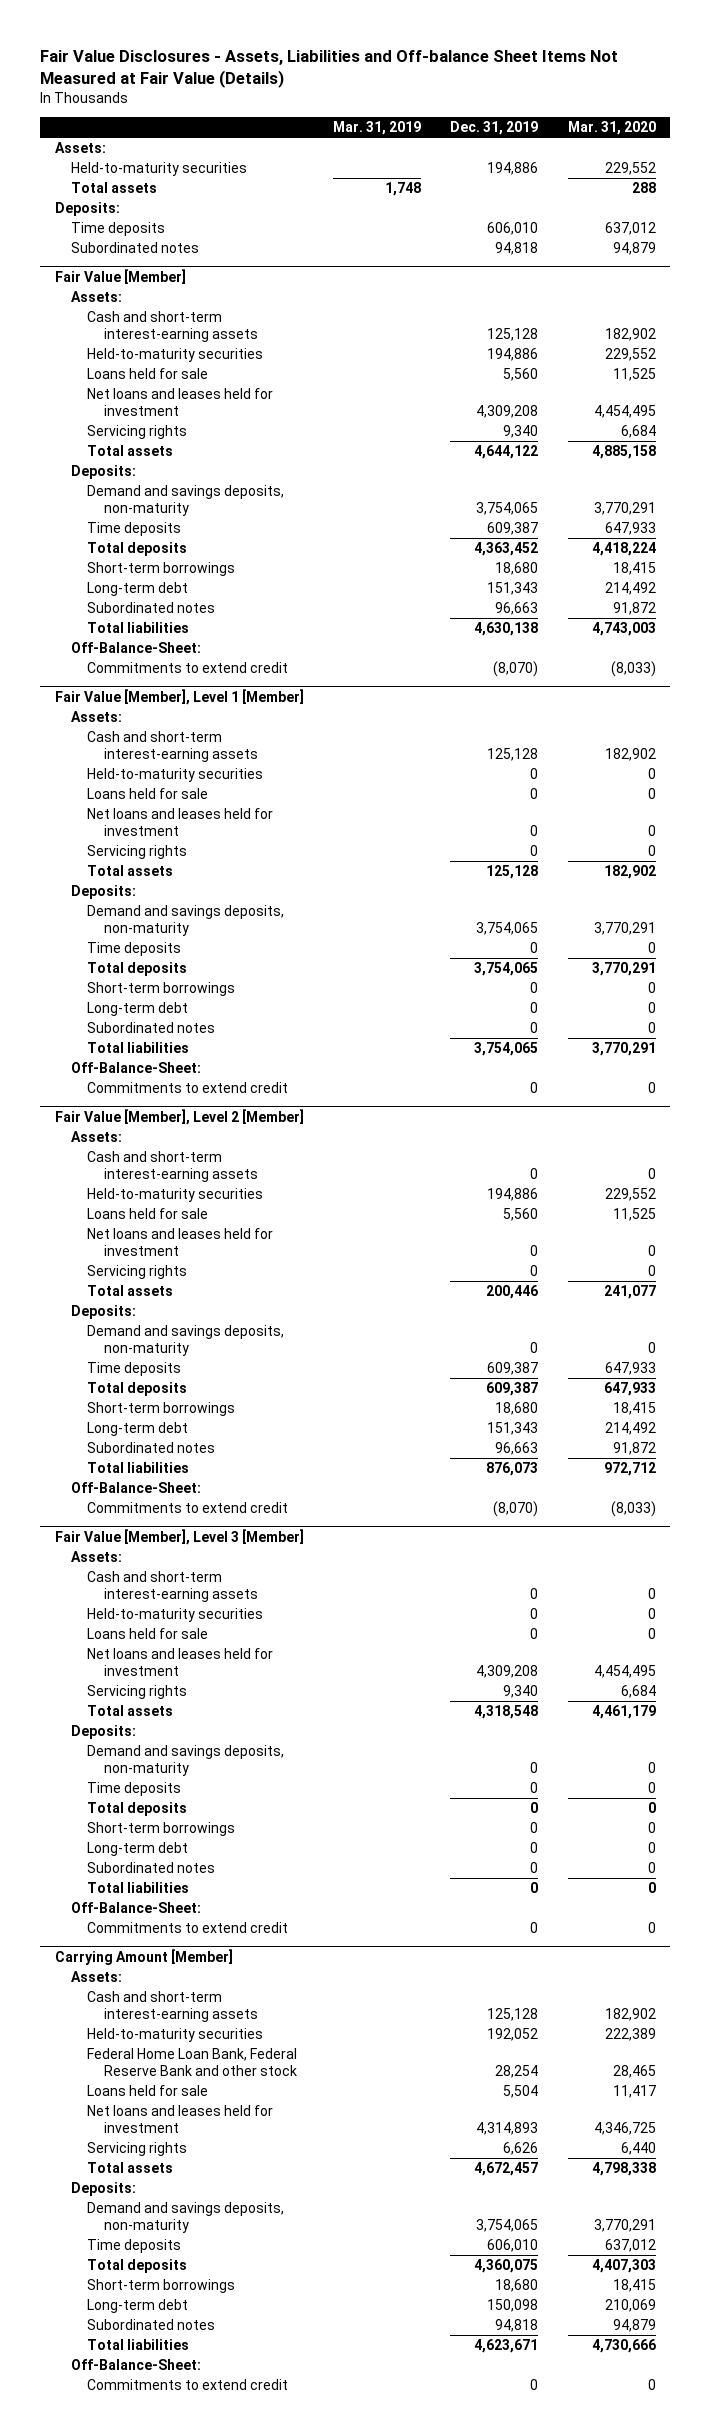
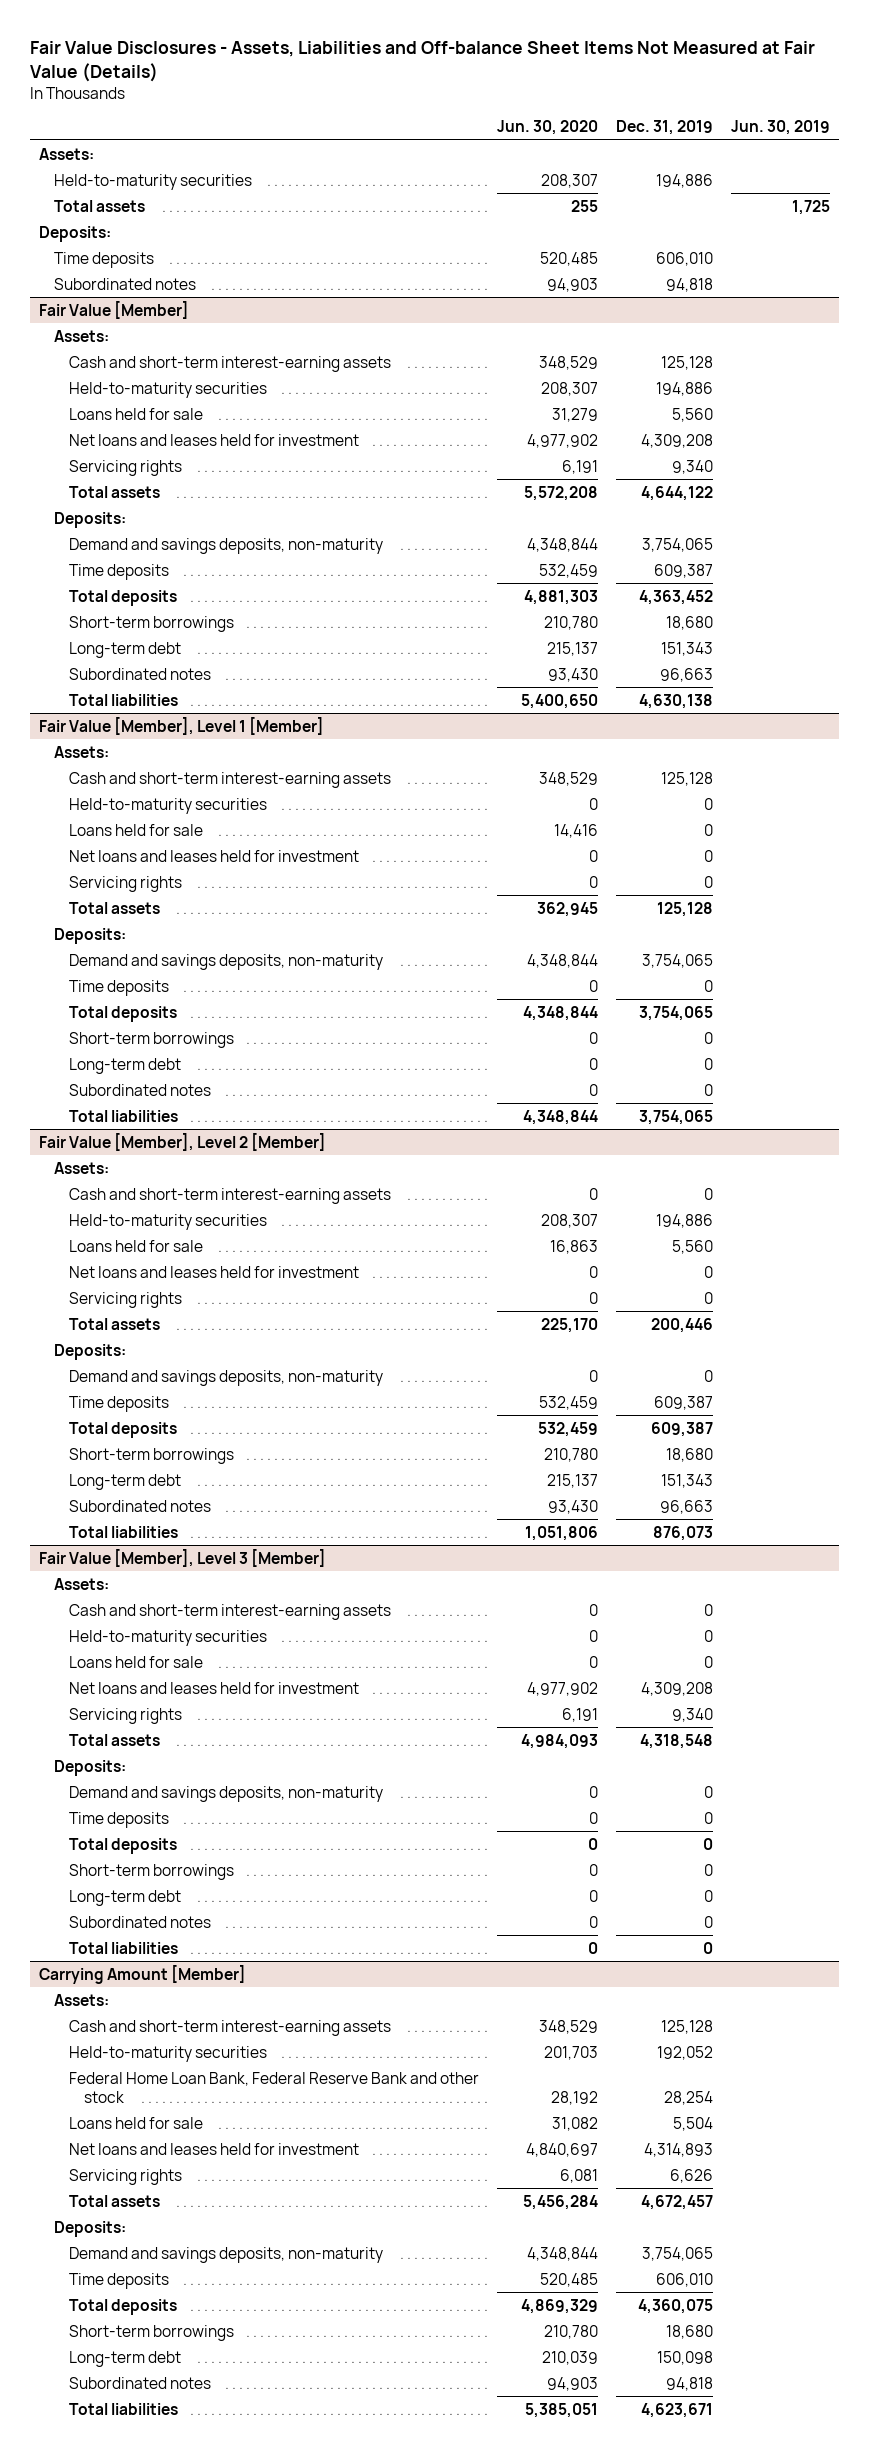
[332,121,421,136] Mar. 31, 2019 -> none
[567,121,656,136] Mar. 31, 2020 -> none
none -> [497,120,599,136] Jun. 30, 2020
none -> [730,120,830,136] Jun. 30, 2019
[70,642,201,654] Off-Balance-Sheet: -> none
[87,662,289,674] Commitments to extend credit -> none
[70,1062,201,1074] Off-Balance-Sheet: -> none
[87,1082,289,1094] Commitments to extend credit -> none
[70,1482,201,1494] Off-Balance-Sheet: -> none
[87,1502,289,1514] Commitments to extend credit -> none
[70,1902,201,1914] Off-Balance-Sheet: -> none
[87,1922,289,1934] Commitments to extend credit -> none
[70,2359,201,2371] Off-Balance-Sheet: -> none
[87,2379,289,2391] Commitments to extend credit -> none

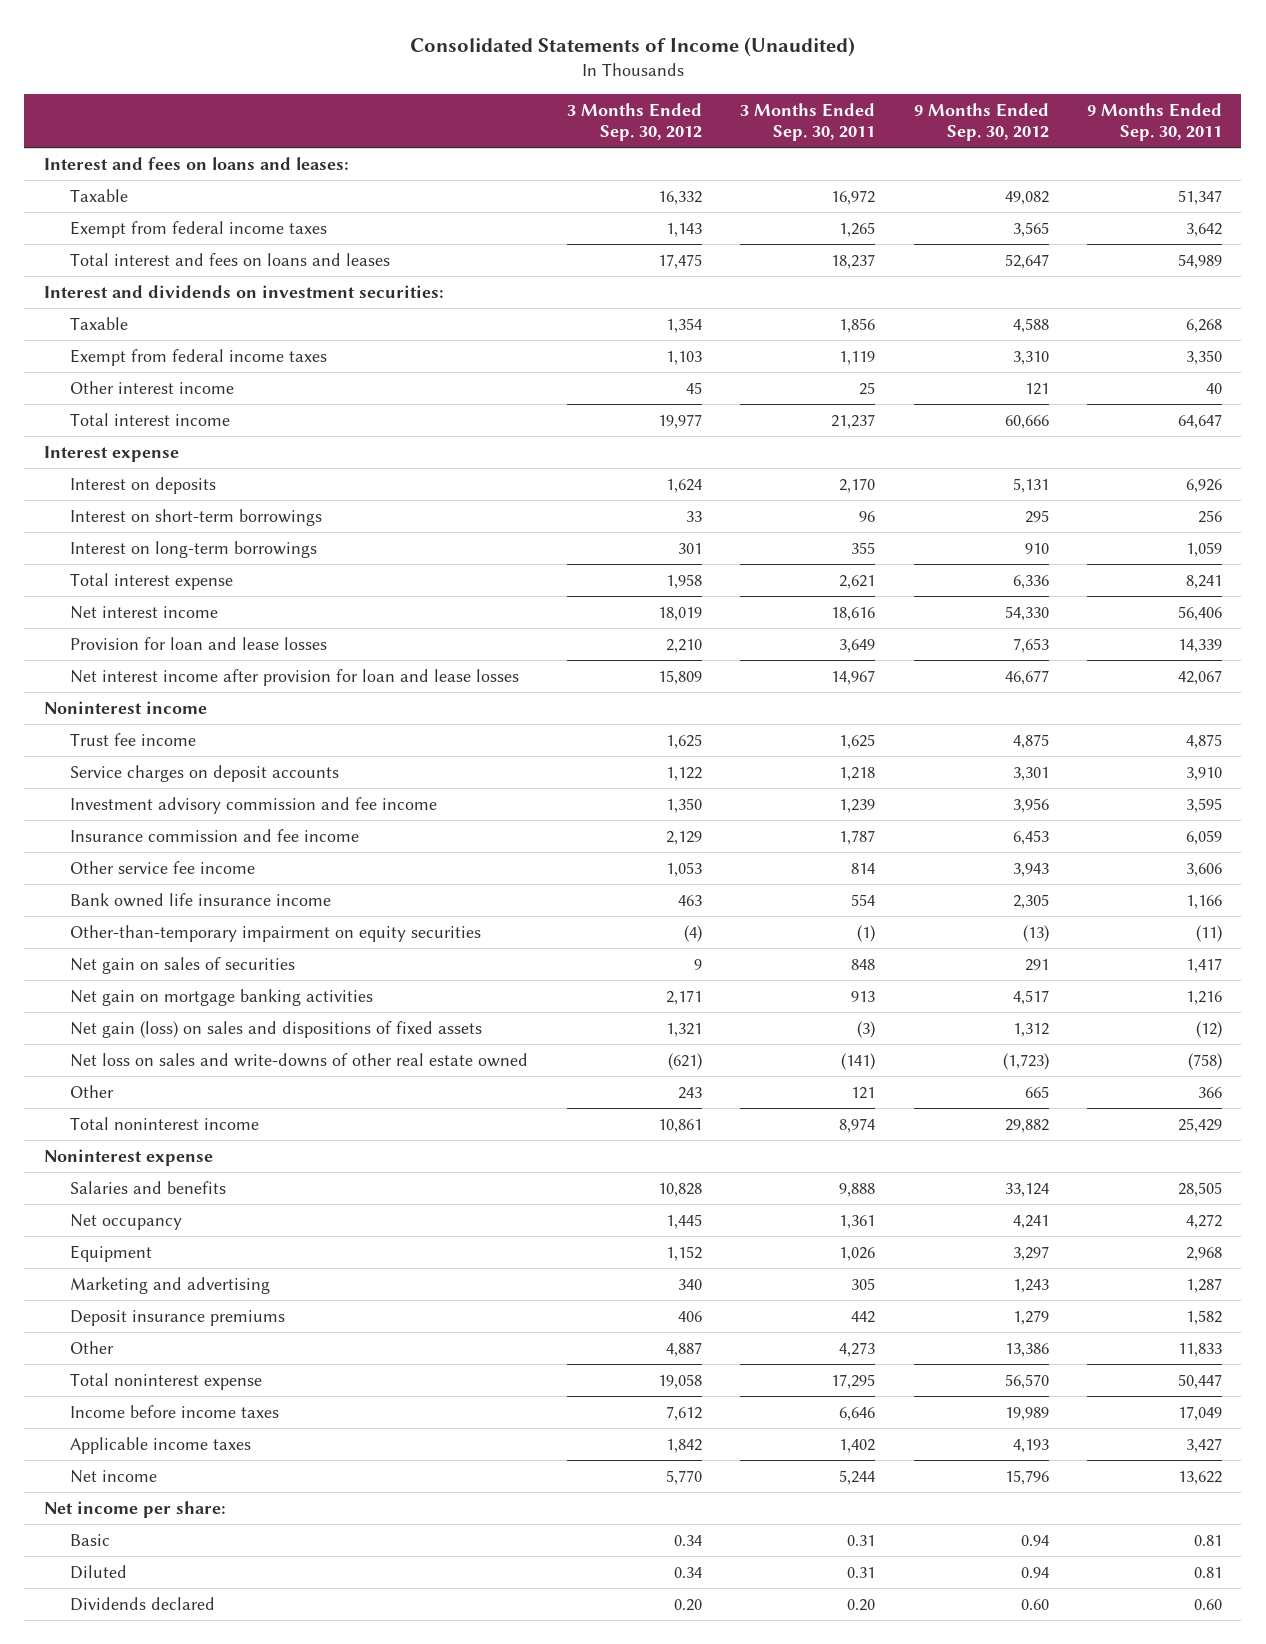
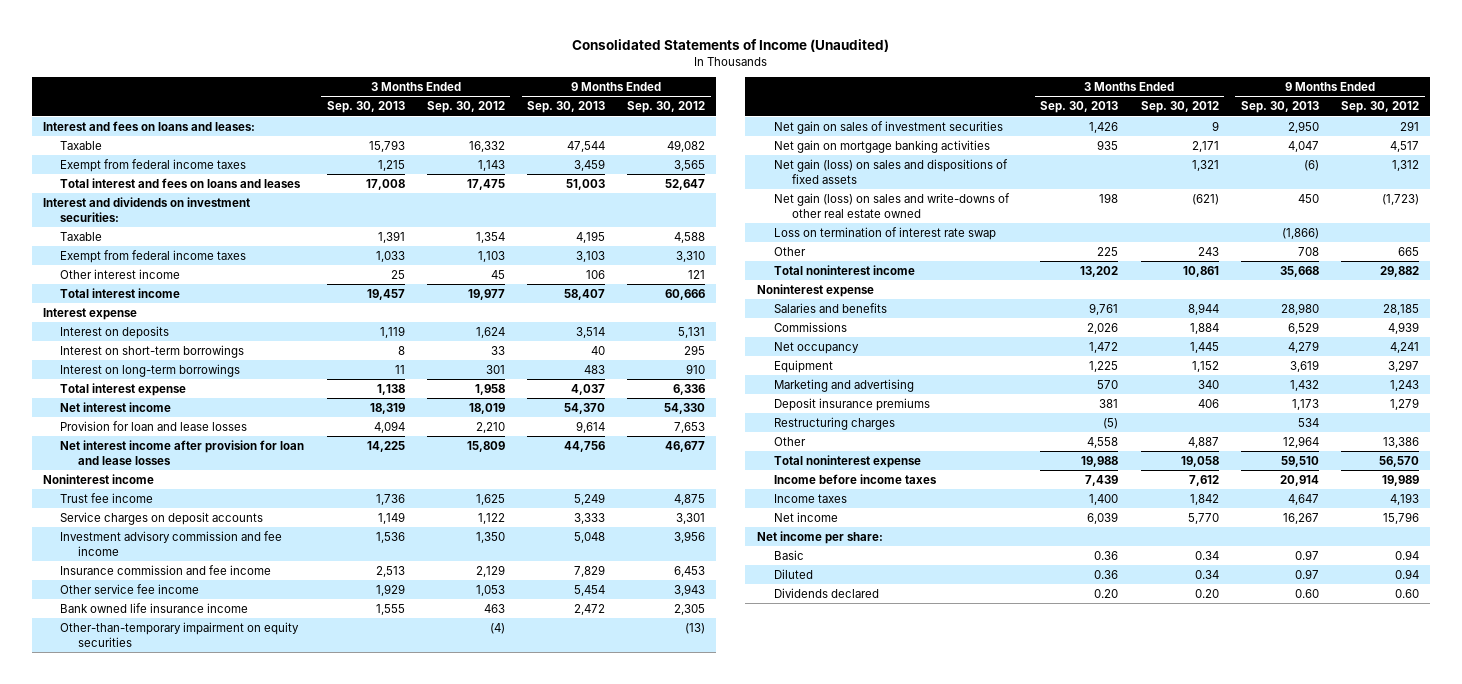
[740,102,876,142] 3 Months Ended Sep. 30, 2011 -> none
[1087,102,1223,142] 9 Months Ended Sep. 30, 2011 -> none
none -> [326,101,405,114] Sep. 30, 2013
none -> [527,101,606,114] Sep. 30, 2013
[70,956,296,974] Net gain on sales of securities -> [774,120,1004,134] Net gain on sales of investment securities
[70,1052,529,1067] Net loss on sales and write-downs of other real estate owned -> [774,192,1011,218] Net gain (loss) on sales and write-downs of other real estate owned
none -> [774,226,997,240] Loss on termination of interest rate swap
[657,1182,702,1197] 10,828 -> [1187,302,1219,315] 8,944
[1004,1182,1049,1197] 33,124 -> [1382,303,1419,315] 28,185
none -> [774,321,848,332] Commissions
none -> [774,416,896,430] Restructuring charges
[70,1436,252,1454] Applicable income taxes -> [774,493,848,503] Income taxes

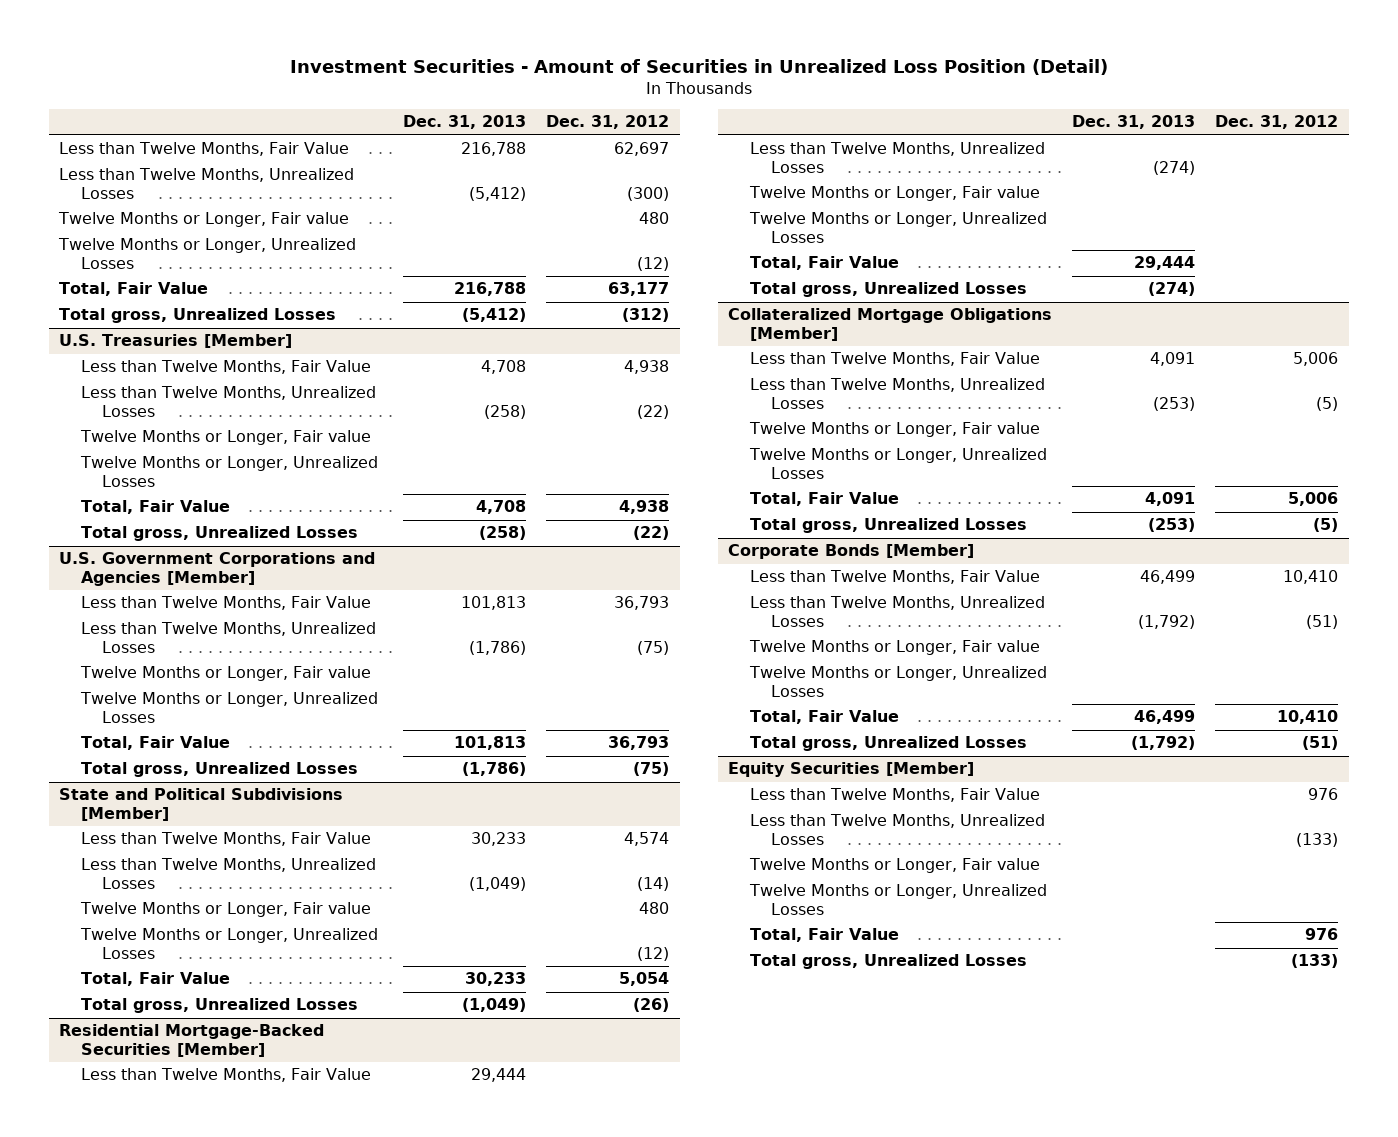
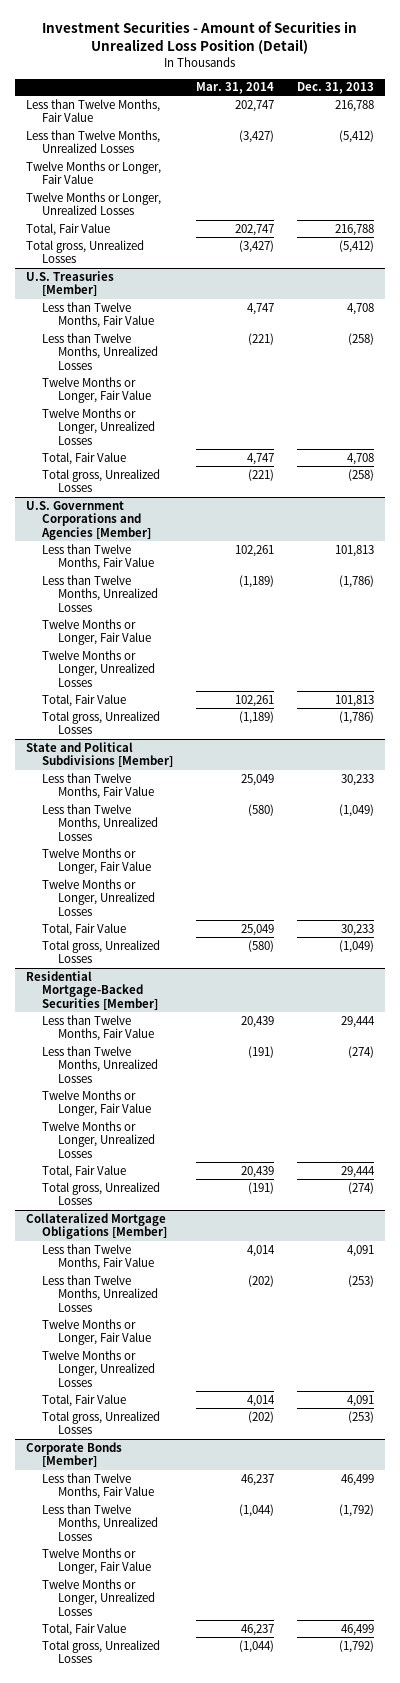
[546,115,670,130] Dec. 31, 2012 -> none
none -> [195,82,274,95] Mar. 31, 2014
[58,212,350,228] Twelve Months or Longer, Fair value -> [26,160,162,185] Twelve Months or Longer, Fair Value
[79,430,371,446] Twelve Months or Longer, Fair value -> [42,376,152,404] Twelve Months or Longer, Fair Value
[79,666,371,682] Twelve Months or Longer, Fair value -> [42,618,152,646] Twelve Months or Longer, Fair Value
[79,902,371,918] Twelve Months or Longer, Fair value -> [42,847,152,875] Twelve Months or Longer, Fair Value
[748,186,1040,202] Twelve Months or Longer, Fair value -> [42,1089,152,1117] Twelve Months or Longer, Fair Value
[748,422,1040,438] Twelve Months or Longer, Fair value -> [42,1318,152,1346] Twelve Months or Longer, Fair Value
[748,640,1040,656] Twelve Months or Longer, Fair value -> [42,1547,152,1575] Twelve Months or Longer, Fair Value
[728,762,975,778] Equity Securities [Member] -> none
[749,788,1040,803] Less than Twelve Months, Fair Value -> none
[749,814,1045,845] Less than Twelve Months, Unrealized Losses -> none
[748,858,1040,874] Twelve Months or Longer, Fair value -> none
[748,884,1047,915] Twelve Months or Longer, Unrealized Losses -> none
[749,928,899,943] Total, Fair Value -> none
[749,954,1027,970] Total gross, Unrealized Losses -> none

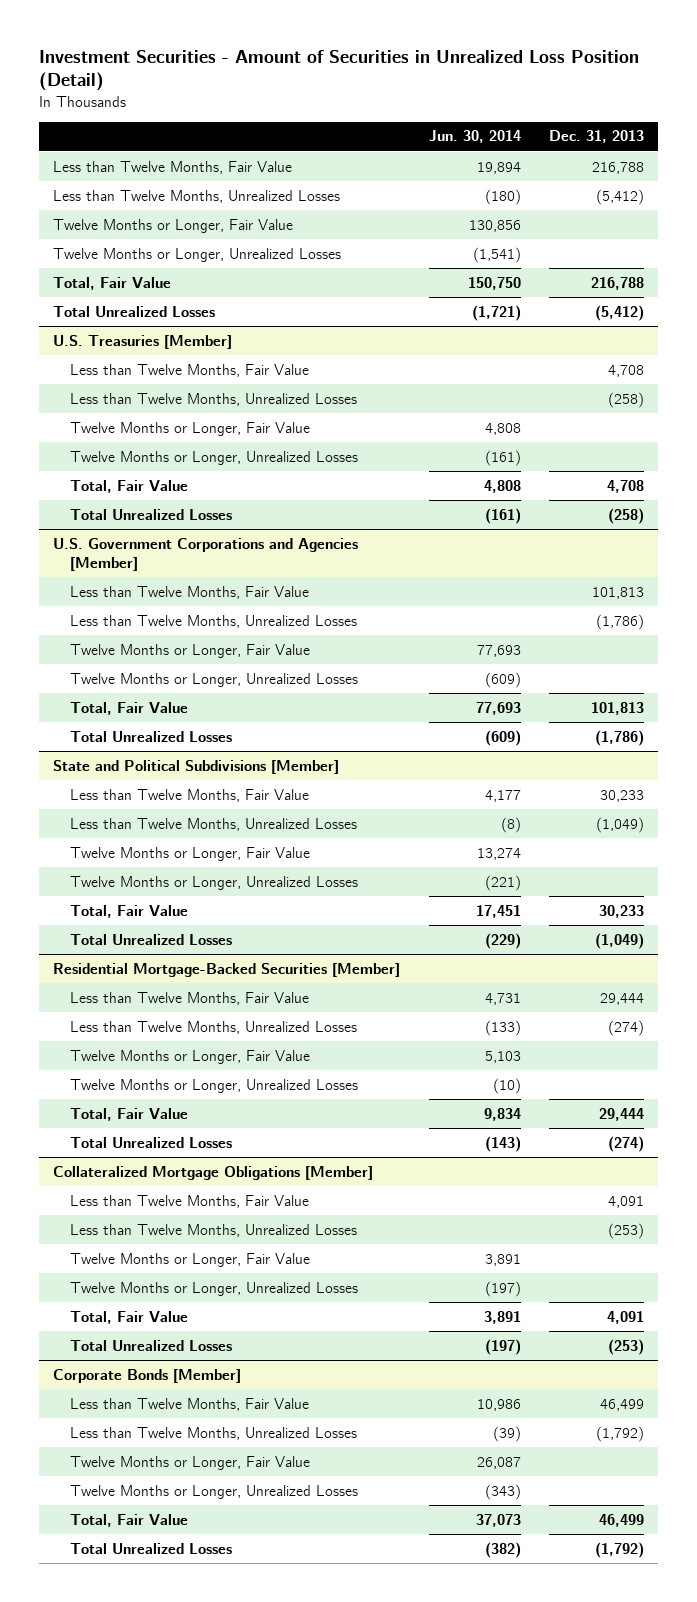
[195,82,274,95] Mar. 31, 2014 -> none
none -> [428,130,521,144] Jun. 30, 2014
[26,239,145,264] Total gross, Unrealized Losses -> [53,305,216,317] Total Unrealized Losses
[42,468,161,493] Total gross, Unrealized Losses -> [70,508,233,520] Total Unrealized Losses
[42,710,161,735] Total gross, Unrealized Losses -> [70,730,233,742] Total Unrealized Losses
[42,939,161,964] Total gross, Unrealized Losses -> [70,933,233,945] Total Unrealized Losses
[42,1181,161,1206] Total gross, Unrealized Losses -> [70,1136,233,1148] Total Unrealized Losses
[42,1410,161,1435] Total gross, Unrealized Losses -> [70,1339,233,1351] Total Unrealized Losses
[42,1639,161,1664] Total gross, Unrealized Losses -> [70,1542,233,1554] Total Unrealized Losses

